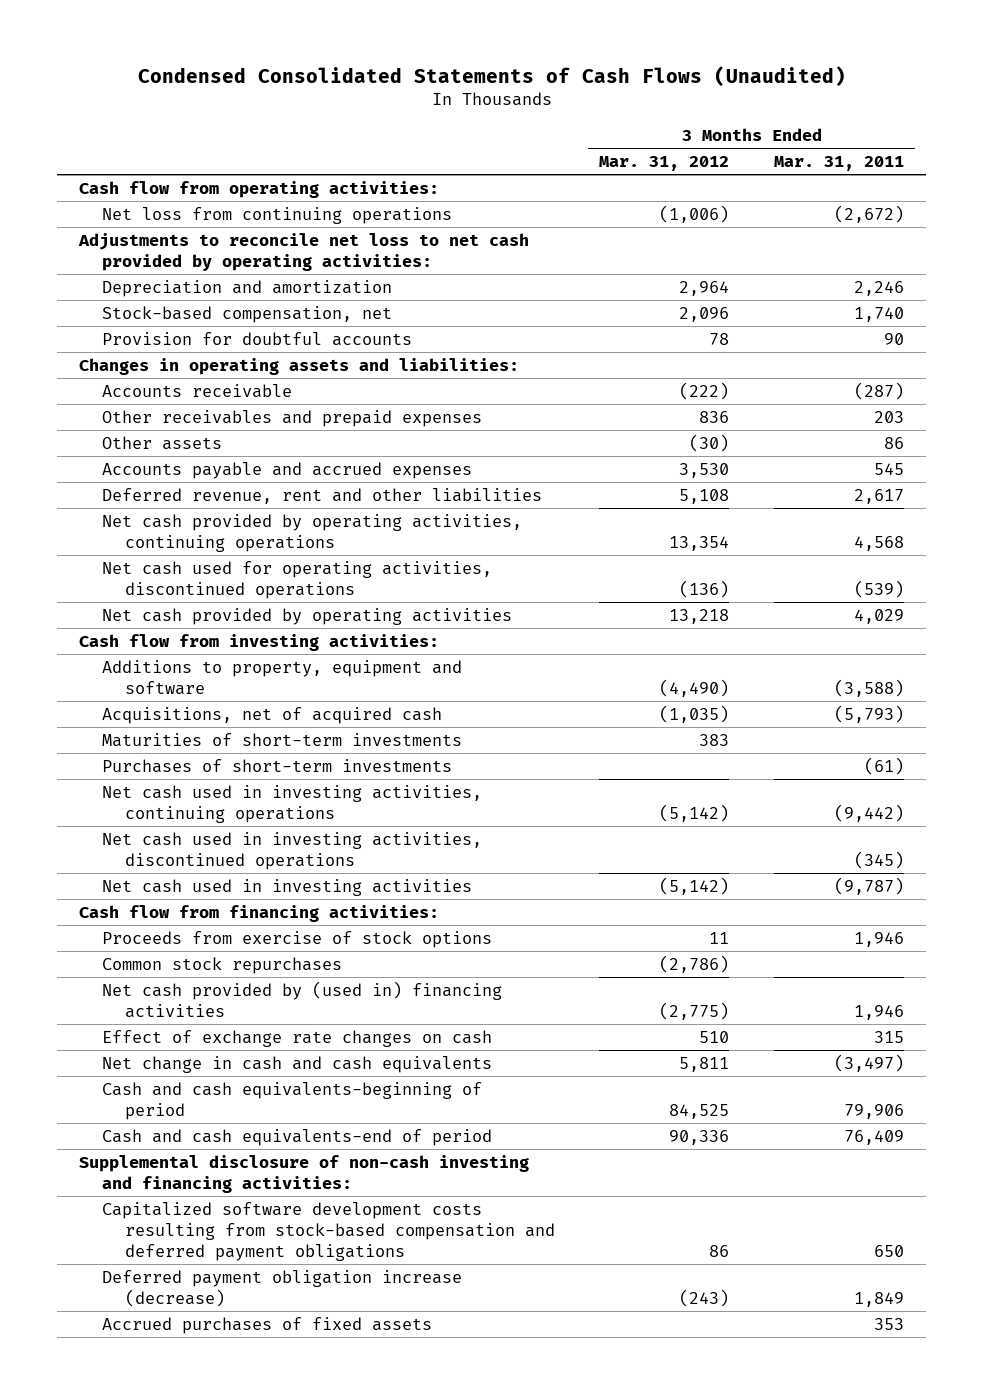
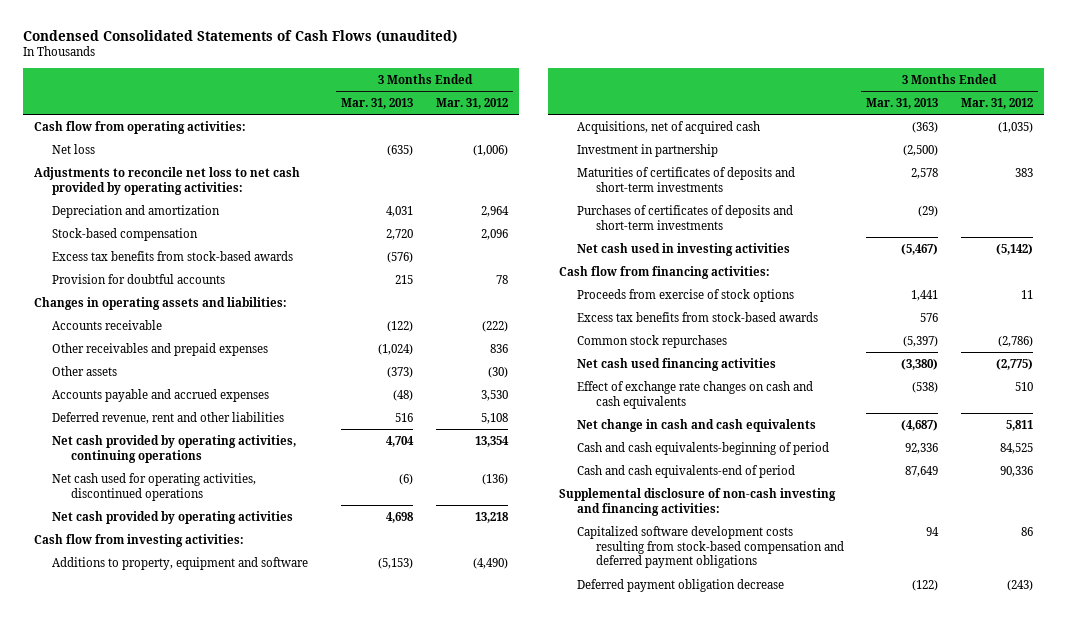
[137,65,846,87] Condensed Consolidated Statements of Cash Flows (Unaudited) -> [22,29,457,43] Condensed Consolidated Statements of Cash Flows (unaudited)
[773,155,904,171] Mar. 31, 2011 -> none
none -> [341,97,414,109] Mar. 31, 2013
[102,206,453,224] Net loss from continuing operations -> [52,143,96,154] Net loss
[102,305,393,323] Stock-based compensation, net -> [52,227,199,241] Stock-based compensation
none -> [52,250,294,261] Excess tax benefits from stock-based awards
[102,784,483,823] Net cash used in investing activities, continuing operations -> none
[102,831,483,870] Net cash used in investing activities, discontinued operations -> none
none -> [577,143,719,157] Investment in partnership
[102,732,463,747] Maturities of short-term investments -> [577,166,796,192] Maturities of certificates of deposits and short-term investments
[102,758,453,773] Purchases of short-term investments -> [577,204,794,230] Purchases of certificates of deposits and short-term investments
none -> [577,311,819,322] Excess tax benefits from stock-based awards
[102,980,503,1018] Net cash provided by (used in) financing activities -> [577,357,777,371] Net cash used financing activities
[102,1029,493,1047] Effect of exchange rate changes on cash -> [577,380,814,409] Effect of exchange rate changes on cash and cash equivalents
[102,1316,433,1334] Accrued purchases of fixed assets -> none
[102,1269,463,1307] Deferred payment obligation increase (decrease) -> [577,578,785,592] Deferred payment obligation decrease

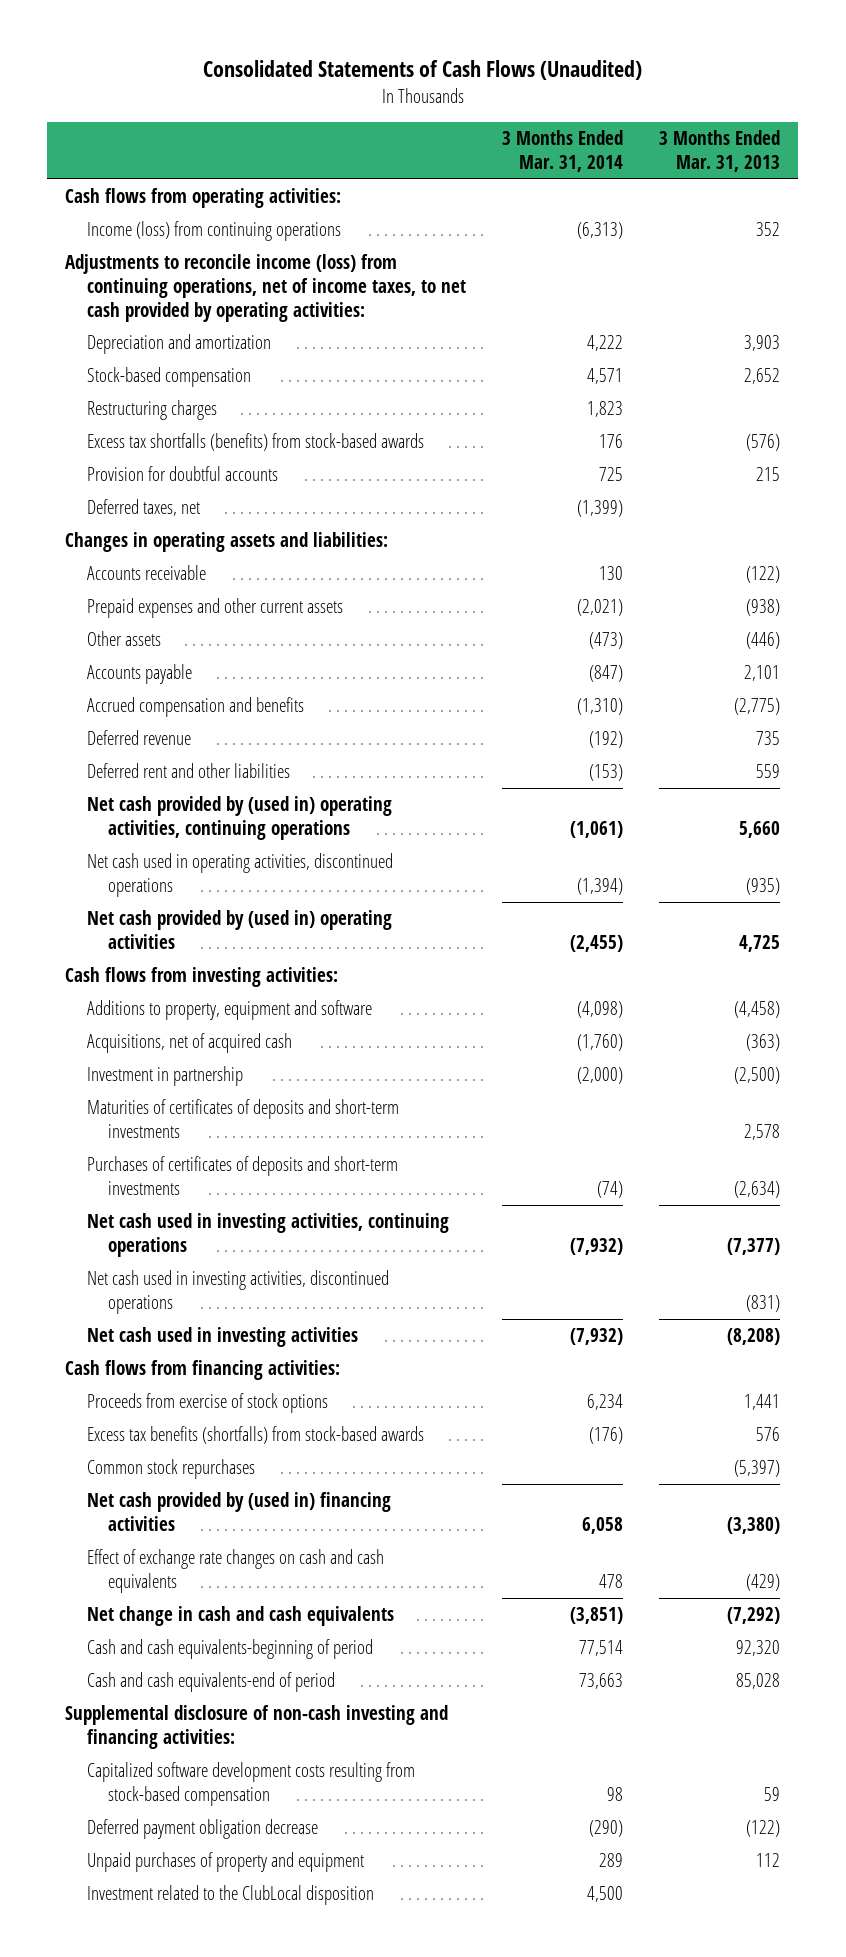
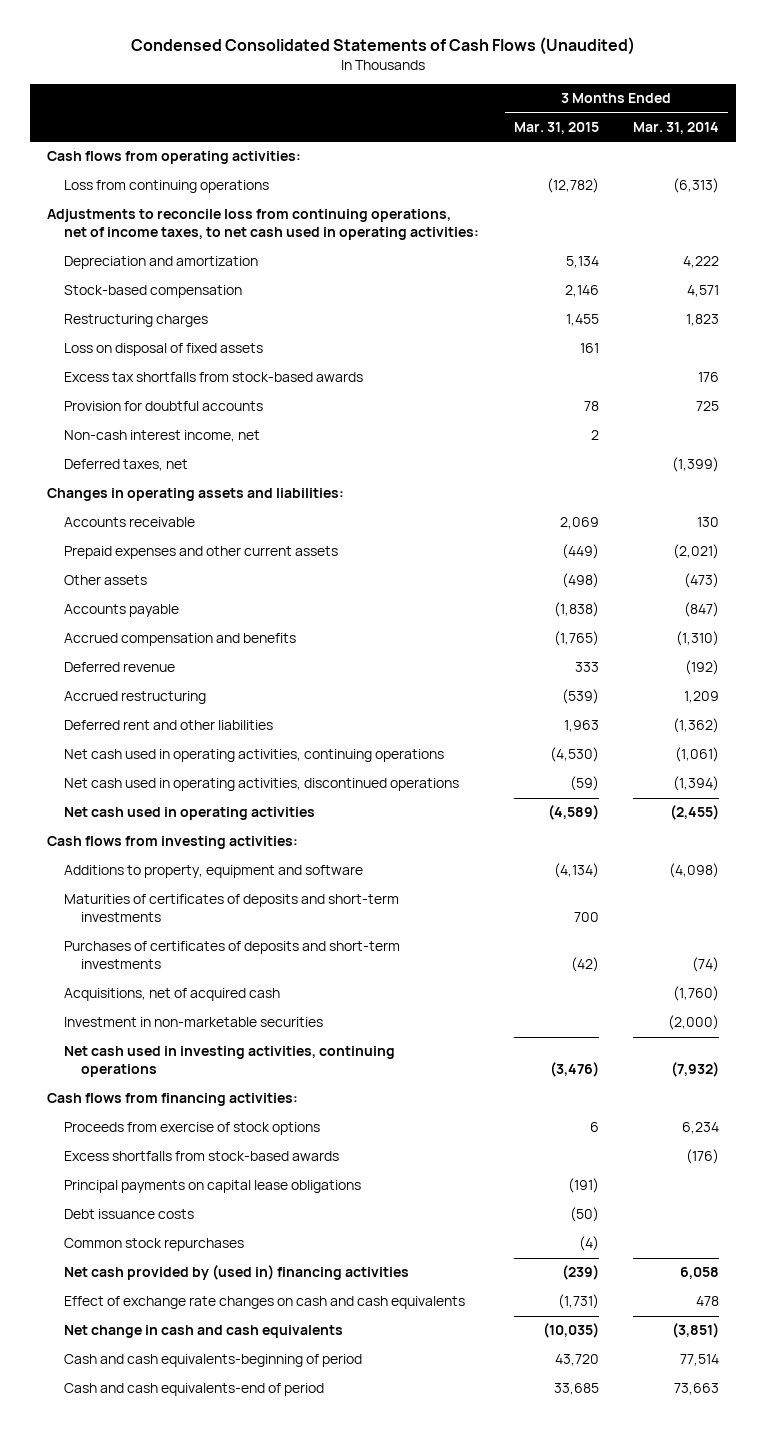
[202,60,642,81] Consolidated Statements of Cash Flows (Unaudited) -> [131,37,636,56] Condensed Consolidated Statements of Cash Flows (Unaudited)
[659,130,781,173] 3 Months Ended Mar. 31, 2013 -> none
none -> [513,121,599,134] Mar. 31, 2015
[86,221,341,242] Income (loss) from continuing operations -> [64,180,270,194] Loss from continuing operations
[65,254,466,322] Adjustments to reconcile income (loss) from continuing operations, net of income taxes, to net cash provided by operating activities: -> [47,209,480,241] Adjustments to reconcile loss from continuing operations, net of income taxes, to net cash used in operating activities:
none -> [64,343,264,357] Loss on disposal of fixed assets
[86,433,424,452] Excess tax shortfalls (benefits) from stock-based awards -> [64,372,364,383] Excess tax shortfalls from stock-based awards
none -> [64,430,261,443] Non-cash interest income, net
none -> [64,691,207,705] Accrued restructuring
[588,764,623,782] (153) -> [673,718,720,734] (1,362)
[86,796,392,841] Net cash provided by (used in) operating activities, continuing operations -> [64,749,445,763] Net cash used in operating activities, continuing operations
[86,910,392,950] Net cash provided by (used in) operating activities -> [64,807,316,821] Net cash used in operating activities
[86,1066,243,1087] Investment in partnership -> none
[86,1033,292,1054] Acquisitions, net of acquired cash -> [64,988,281,1002] Acquisitions, net of acquired cash
none -> [64,1017,324,1028] Investment in non-marketable securities
[86,1270,389,1315] Net cash used in investing activities, discontinued operations -> none
[86,1327,358,1348] Net cash used in investing activities -> none
[86,1426,424,1445] Excess tax benefits (shortfalls) from stock-based awards -> [64,1151,340,1162] Excess shortfalls from stock-based awards
none -> [64,1180,362,1194] Principal payments on capital lease obligations
none -> [64,1209,195,1220] Debt issuance costs
[65,1705,449,1750] Supplemental disclosure of non-cash investing and financing activities: -> none
[86,1762,415,1807] Capitalized software development costs resulting from stock-based compensation -> none
[86,1819,318,1840] Deferred payment obligation decrease -> none
[86,1852,364,1873] Unpaid purchases of property and equipment -> none
[86,1885,374,1906] Investment related to the ClubLocal disposition -> none

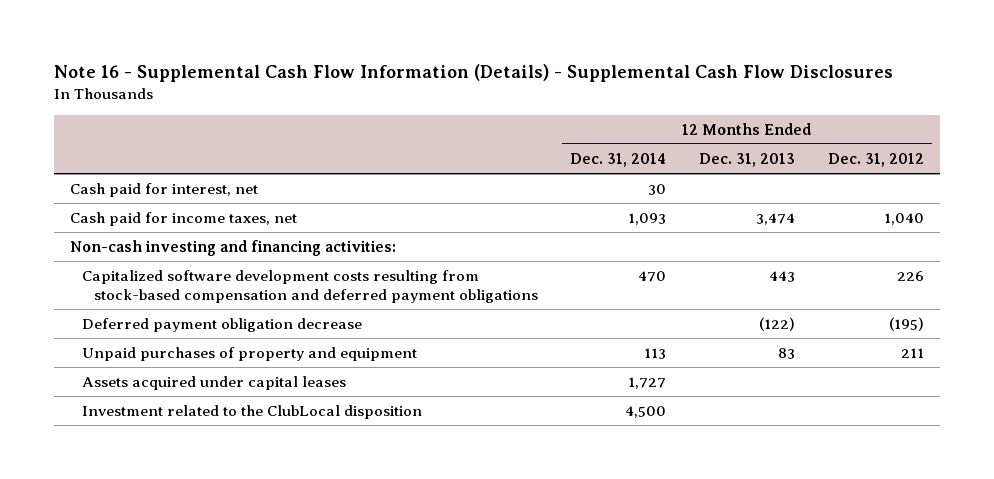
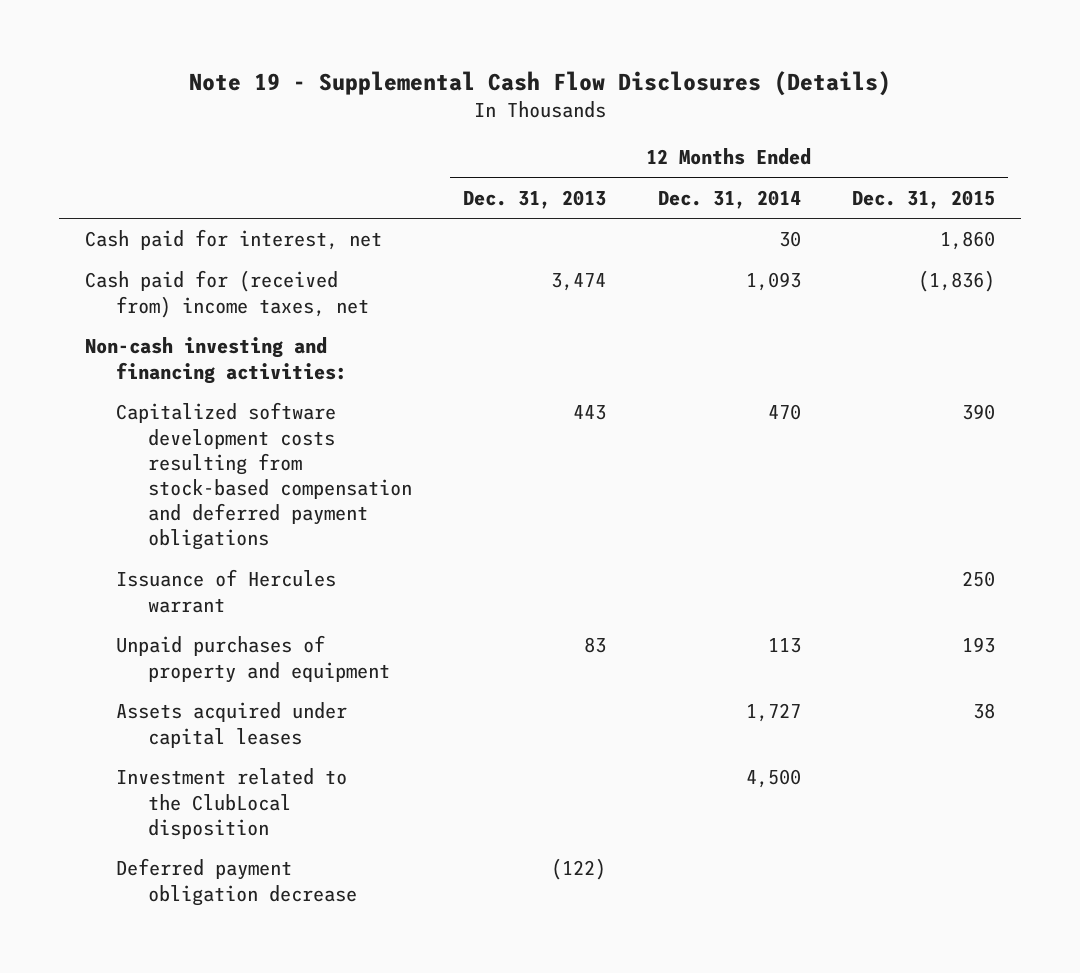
[53,63,893,82] Note 16 - Supplemental Cash Flow Information (Details) - Supplemental Cash Flow Disclosures -> [189,71,892,97] Note 19 - Supplemental Cash Flow Disclosures (Details)
[827,152,924,167] Dec. 31, 2012 -> none
none -> [852,189,996,209] Dec. 31, 2015
[70,212,298,227] Cash paid for income taxes, net -> [85,270,370,318] Cash paid for (received from) income taxes, net
none -> [116,569,337,613] Issuance of Hercules warrant
[81,318,362,333] Deferred payment obligation decrease -> [116,858,357,906] Deferred payment obligation decrease

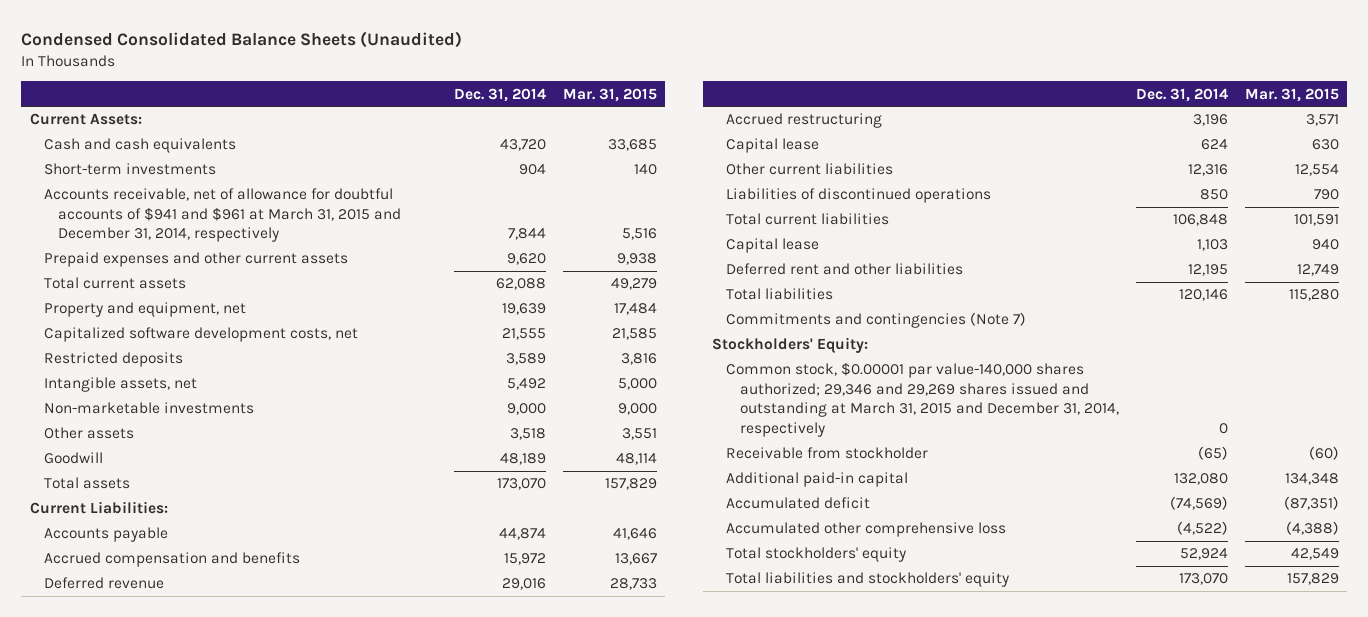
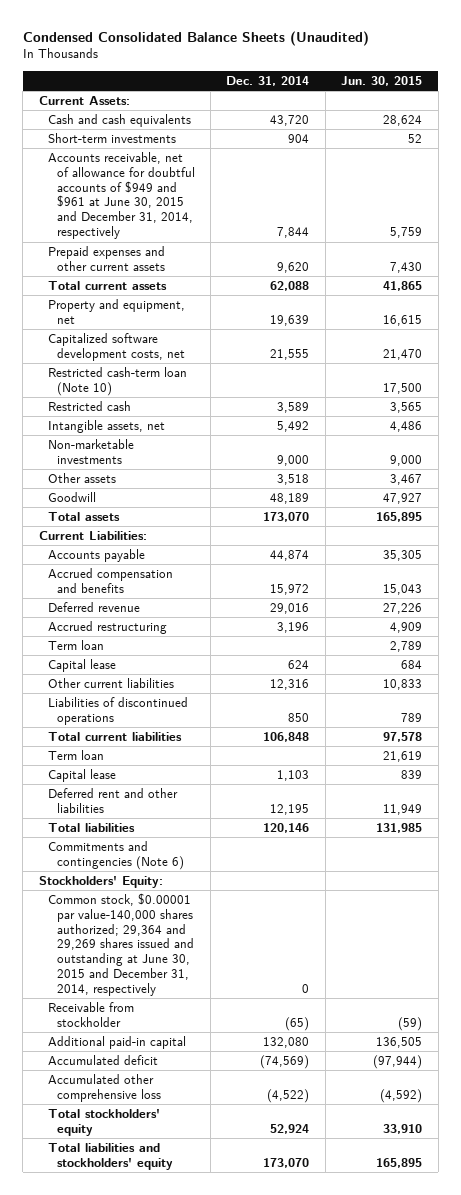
[562,87,657,102] Mar. 31, 2015 -> none
none -> [341,75,423,86] Jun. 30, 2015
[43,188,402,243] Accounts receivable, net of allowance for doubtful accounts of $941 and $961 at March 31, 2015 and December 31, 2014, respectively -> [47,152,195,240] Accounts receivable, net of allowance for doubtful accounts of $949 and $961 at June 30, 2015 and December 31, 2014, respectively
none -> [47,367,187,396] Restricted cash-term loan (Note 10)
[43,352,183,368] Restricted deposits -> [47,401,131,412] Restricted cash
none -> [47,640,104,651] Term loan
none -> [47,750,104,761] Term loan
[725,312,1026,329] Commitments and contingencies (Note 7) -> [47,841,184,870] Commitments and contingencies (Note 6)
[725,362,1120,438] Common stock, $0.00001 par value-140,000 shares authorized; 29,346 and 29,269 shares issued and outstanding at March 31, 2015 and December 31, 2014, respectively -> [47,893,194,996] Common stock, $0.00001 par value-140,000 shares authorized; 29,364 and 29,269 shares issued and outstanding at June 30, 2015 and December 31, 2014, respectively

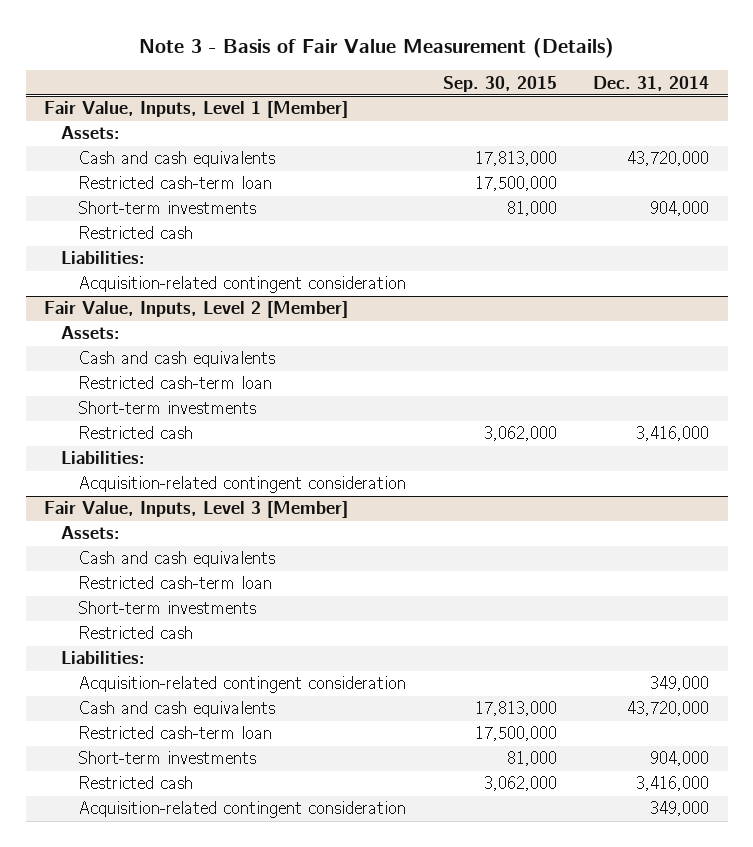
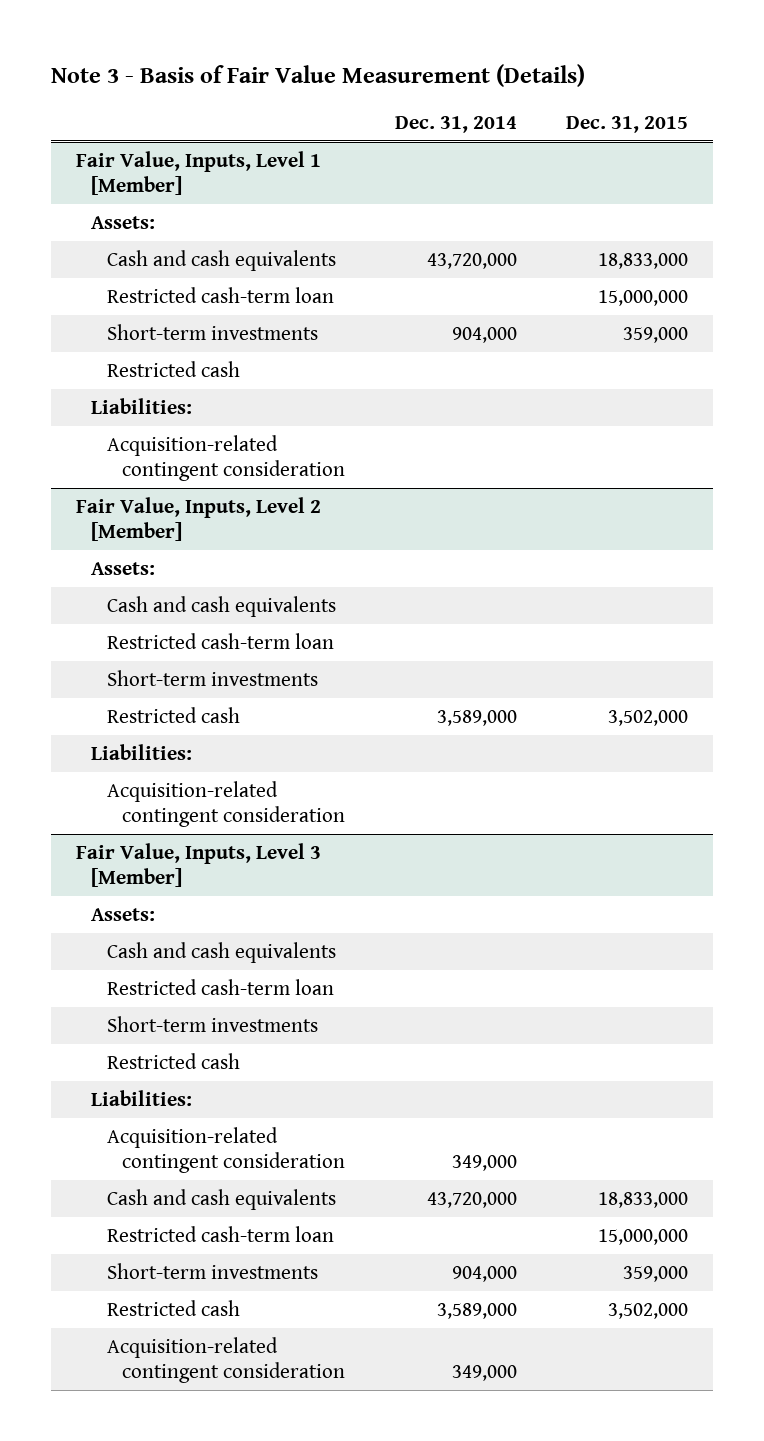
[442,75,557,92] Sep. 30, 2015 -> none
none -> [566,115,689,133] Dec. 31, 2015
[636,426,710,442] 3,416,000 -> [436,709,517,726] 3,589,000
[636,776,710,792] 3,416,000 -> [436,1302,517,1319] 3,589,000

